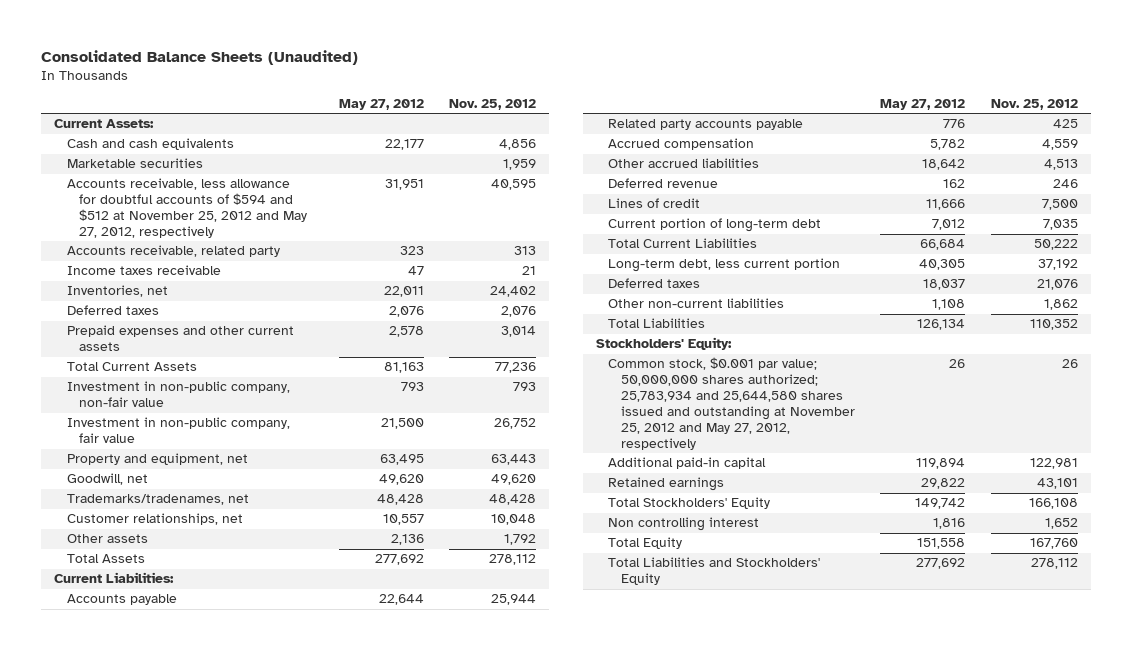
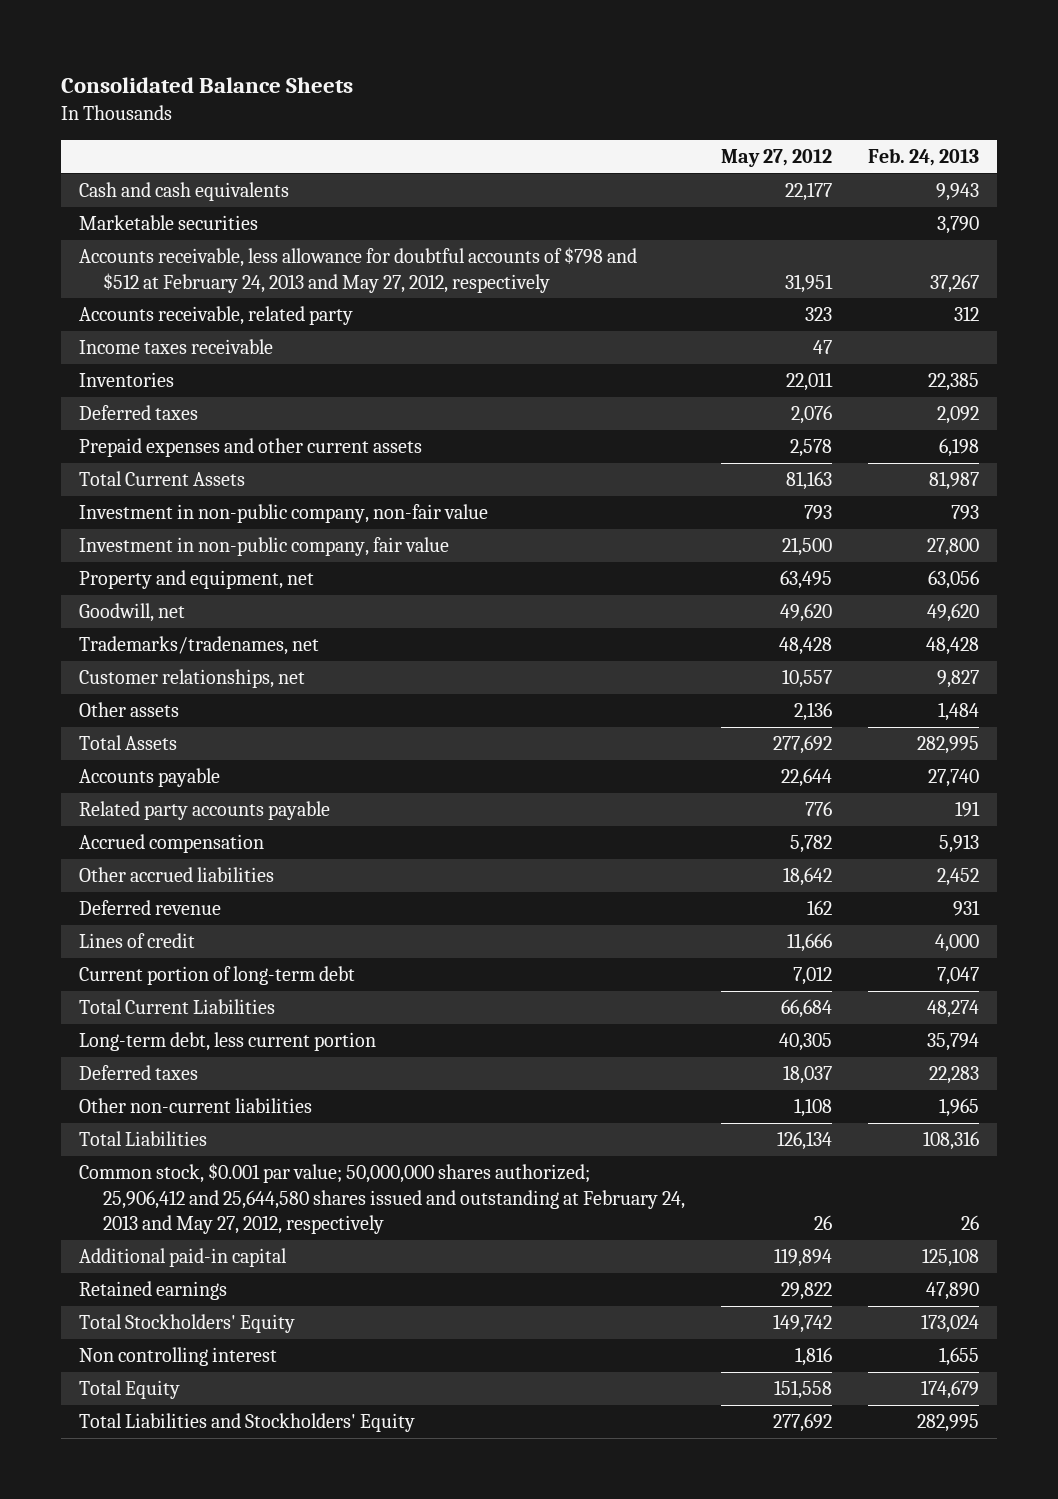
[41,50,359,66] Consolidated Balance Sheets (Unaudited) -> [61,76,354,93] Consolidated Balance Sheets
[449,99,537,111] Nov. 25, 2012 -> none
none -> [867,148,979,167] Feb. 24, 2013
[54,119,155,129] Current Assets: -> none
[66,178,307,239] Accounts receivable, less allowance for doubtful accounts of $594 and $512 at November 25, 2012 and May 27, 2012, respectively -> [79,247,638,293] Accounts receivable, less allowance for doubtful accounts of $798 and $512 at February 24, 2013 and May 27, 2012, respectively
[66,285,168,298] Inventories, net -> [79,372,175,388] Inventories
[54,572,175,584] Current Liabilities: -> none
[595,337,732,351] Stockholders' Equity: -> none
[608,357,855,450] Common stock, $0.001 par value; 50,000,000 shares authorized; 25,783,934 and 25,644,580 shares issued and outstanding at November 25, 2012 and May 27, 2012, respectively -> [79,1163,686,1235] Common stock, $0.001 par value; 50,000,000 shares authorized; 25,906,412 and 25,644,580 shares issued and outstanding at February 24, 2013 and May 27, 2012, respectively

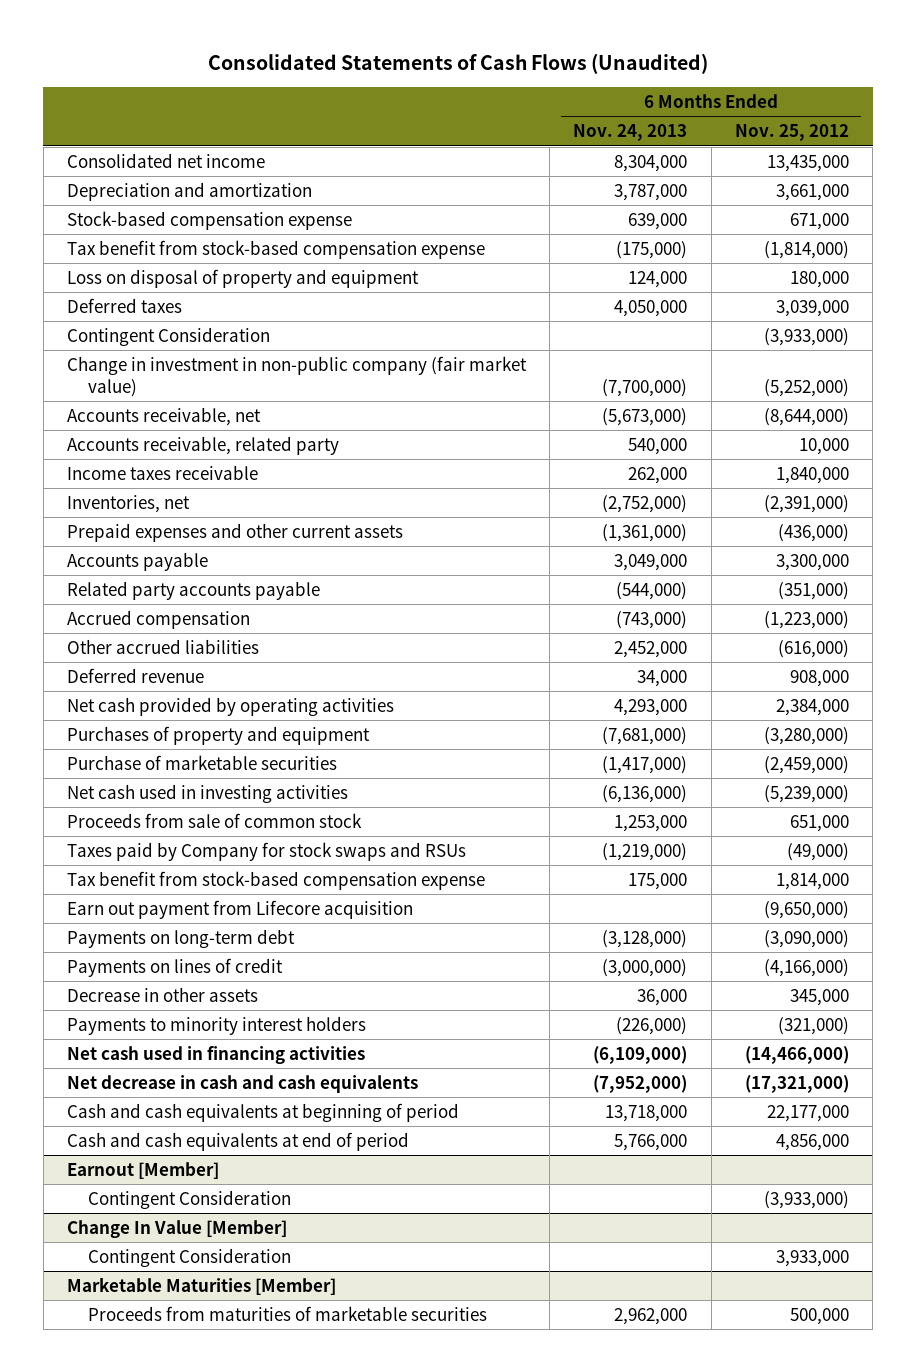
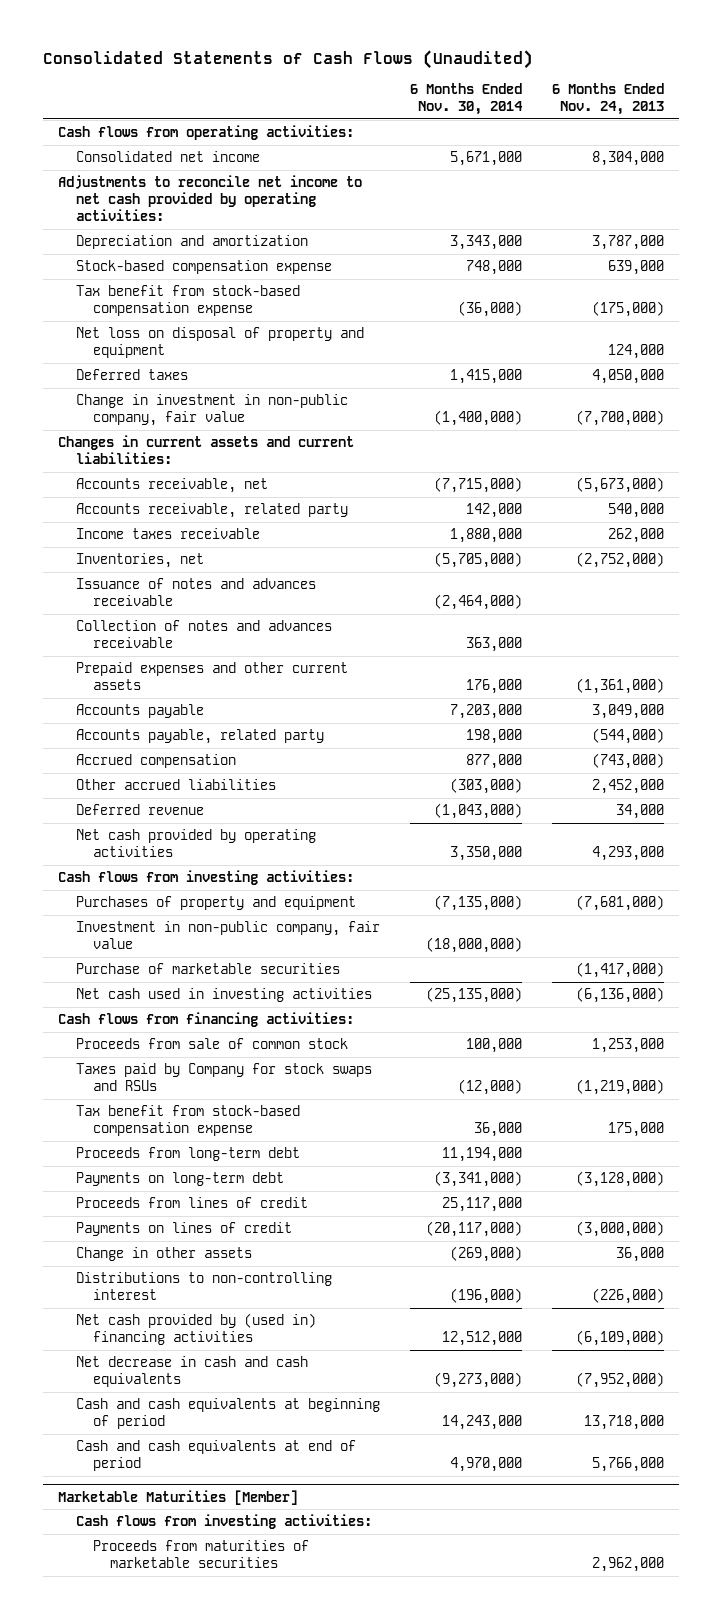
[734,124,849,142] Nov. 25, 2012 -> none
none -> [409,83,523,116] 6 Months Ended Nov. 30, 2014
none -> [58,125,355,141] Cash flows from operating activities:
none -> [58,175,363,222] Adjustments to reconcile net income to net cash provided by operating activities:
[66,268,419,288] Loss on disposal of property and equipment -> [75,327,364,359] Net loss on disposal of property and equipment
[66,326,270,346] Contingent Consideration -> none
[66,355,527,397] Change in investment in non-public company (fair market value) -> [75,394,348,427] Change in investment in non-public company, fair value
none -> [58,435,355,465] Changes in current assets and current liabilities:
none -> [75,578,316,607] Issuance of notes and advances receivable
none -> [75,620,332,649] Collection of notes and advances receivable
[66,580,320,600] Related party accounts payable -> [75,729,324,745] Accounts payable, related party
none -> [58,870,355,886] Cash flows from investing activities:
none -> [75,921,380,950] Investment in non-public company, fair value
none -> [58,1012,355,1028] Cash flows from financing activities:
[66,899,413,919] Earn out payment from Lifecore acquisition -> none
none -> [75,1147,300,1162] Proceeds from long-term debt
none -> [75,1197,308,1209] Proceeds from lines of credit
[66,986,258,1002] Decrease in other assets -> [75,1247,252,1262] Change in other assets
[66,1015,366,1035] Payments to minority interest holders -> [75,1272,332,1301] Distributions to non-controlling interest
[66,1045,365,1064] Net cash used in financing activities -> [75,1313,316,1346] Net cash provided by (used in) financing activities
[66,1161,219,1179] Earnout [Member] -> none
[87,1189,291,1209] Contingent Consideration -> none
[66,1219,287,1238] Change In Value [Member] -> none
[87,1247,291,1267] Contingent Consideration -> none
none -> [75,1514,372,1530] Cash flows from investing activities:

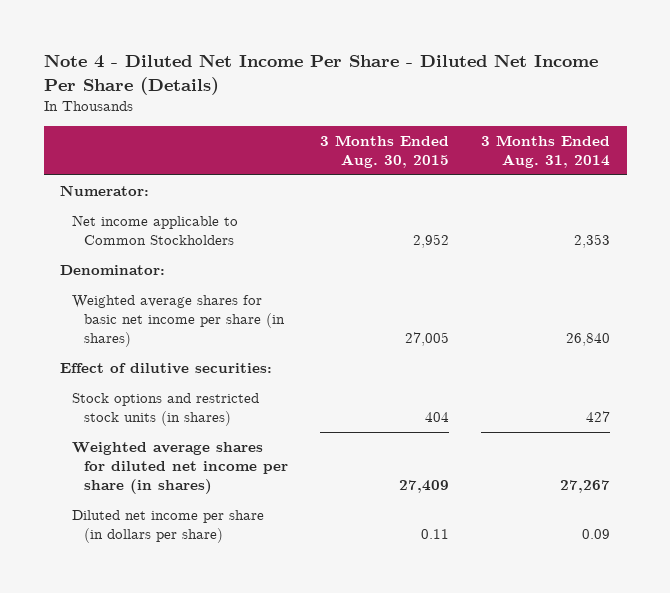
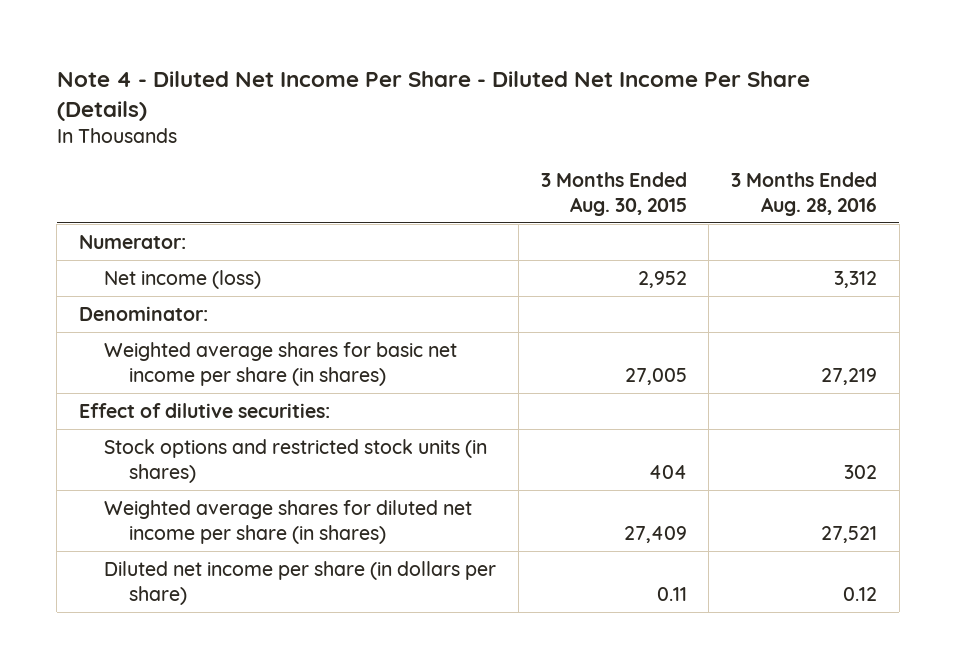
[481,135,611,169] 3 Months Ended Aug. 31, 2014 -> none
none -> [731,171,878,217] 3 Months Ended Aug. 28, 2016
[71,215,238,245] Net income applicable to Common Stockholders -> [103,269,261,289] Net income (loss)

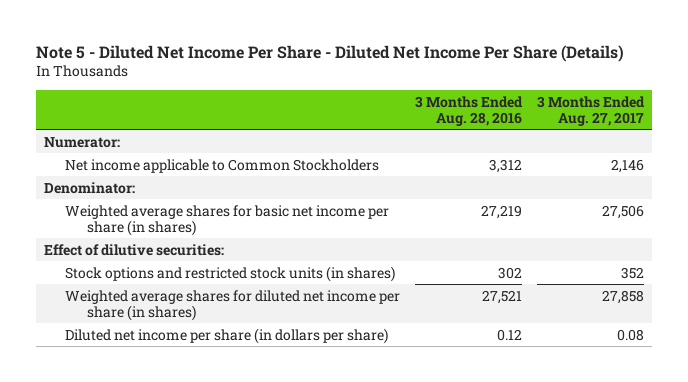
[56,70,810,121] Note 4 - Diluted Net Income Per Share - Diluted Net Income Per Share (Details) -> [36,44,625,62] Note 5 - Diluted Net Income Per Share - Diluted Net Income Per Share (Details)
[540,171,687,217] 3 Months Ended Aug. 30, 2015 -> none
none -> [537,95,646,126] 3 Months Ended Aug. 27, 2017
[103,269,261,289] Net income (loss) -> [65,158,380,173] Net income applicable to Common Stockholders

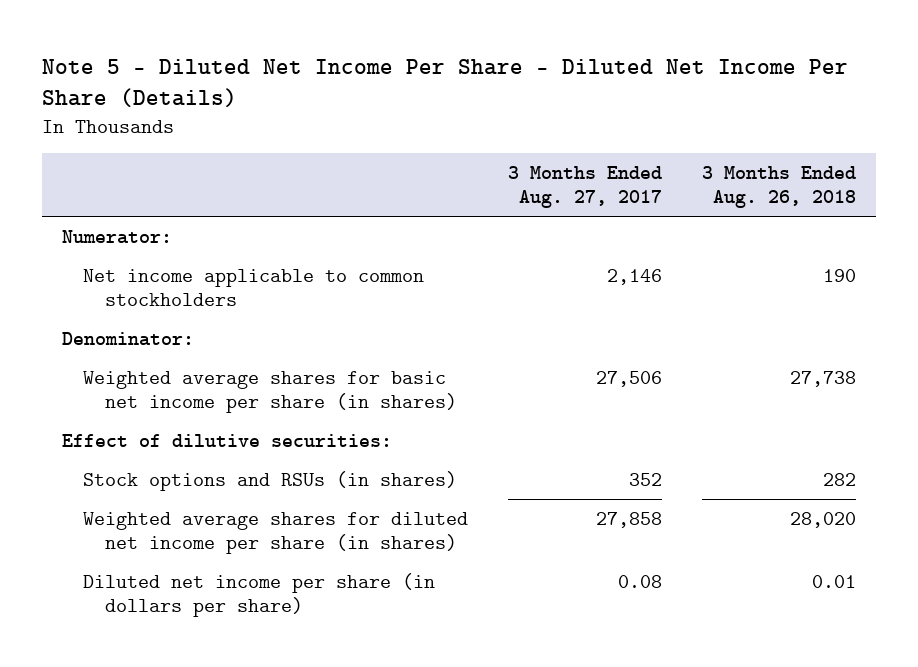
[415,95,524,126] 3 Months Ended Aug. 28, 2016 -> none
none -> [701,165,856,209] 3 Months Ended Aug. 26, 2018
[65,158,380,173] Net income applicable to Common Stockholders -> [83,268,425,307] Net income applicable to common stockholders
[65,265,396,282] Stock options and restricted stock units (in shares) -> [83,470,458,491] Stock options and RSUs (in shares)

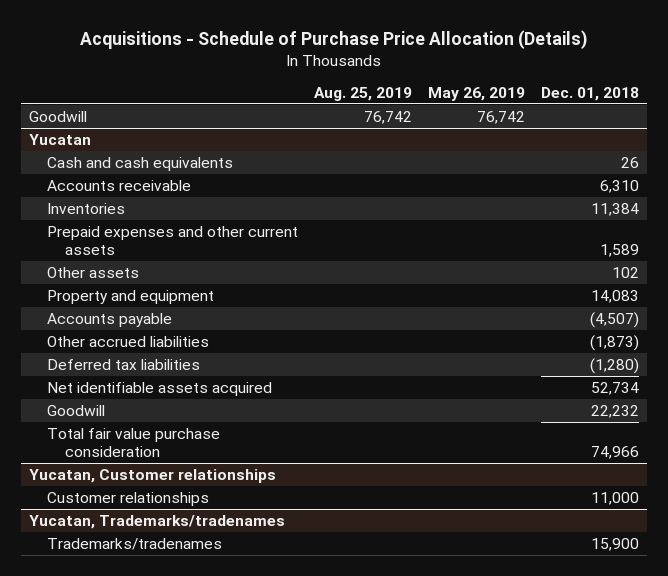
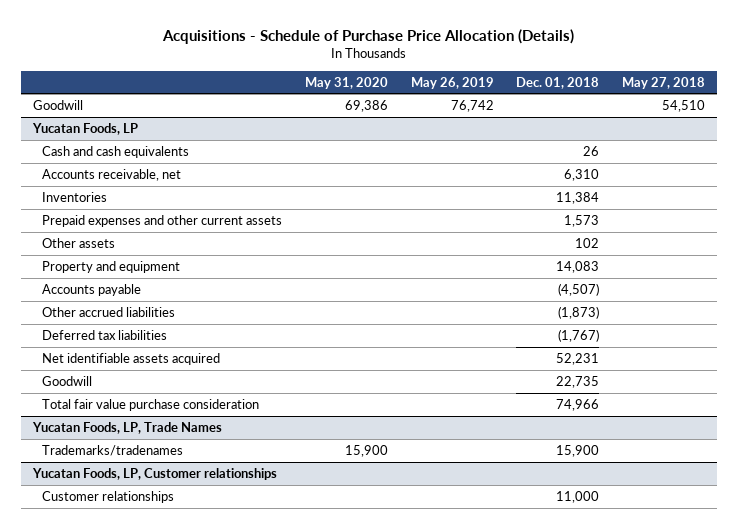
[314,87,413,102] Aug. 25, 2019 -> none
none -> [304,76,388,89] May 31, 2020
none -> [622,76,706,89] May 27, 2018
[29,133,92,145] Yucatan -> [31,123,138,136] Yucatan Foods, LP
[47,179,192,191] Accounts receivable -> [41,169,181,182] Accounts receivable, net
[600,243,640,257] 1,589 -> [564,215,600,228] 1,573
[590,357,640,374] (1,280) -> [558,329,600,343] (1,767)
[591,381,640,395] 52,734 -> [556,353,600,366] 52,231
[591,404,640,418] 22,232 -> [556,376,600,389] 22,735
[29,468,277,483] Yucatan, Customer relationships -> none
[47,491,210,506] Customer relationships -> none
[29,514,286,529] Yucatan, Trademarks/tradenames -> none
none -> [31,422,222,435] Yucatan Foods, LP, Trade Names
none -> [31,468,277,481] Yucatan Foods, LP, Customer relationships
none -> [41,491,174,504] Customer relationships

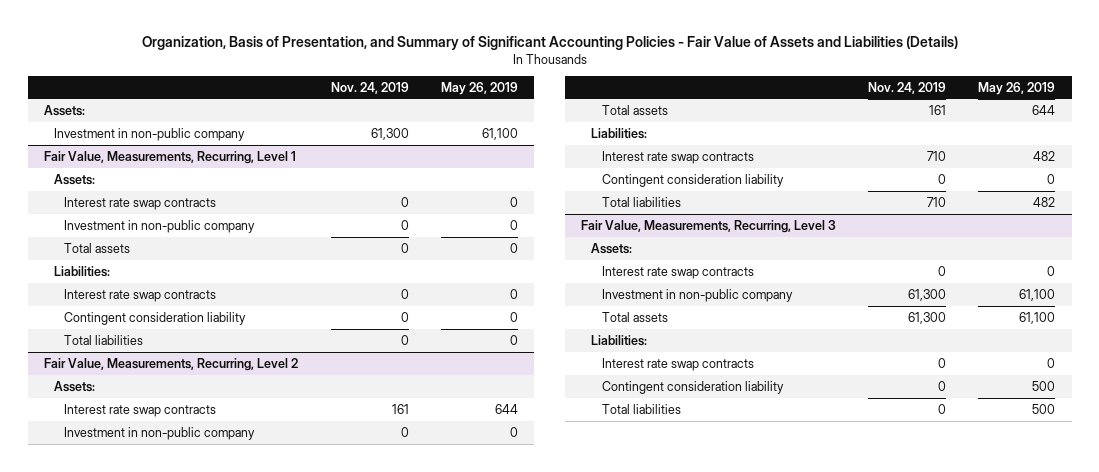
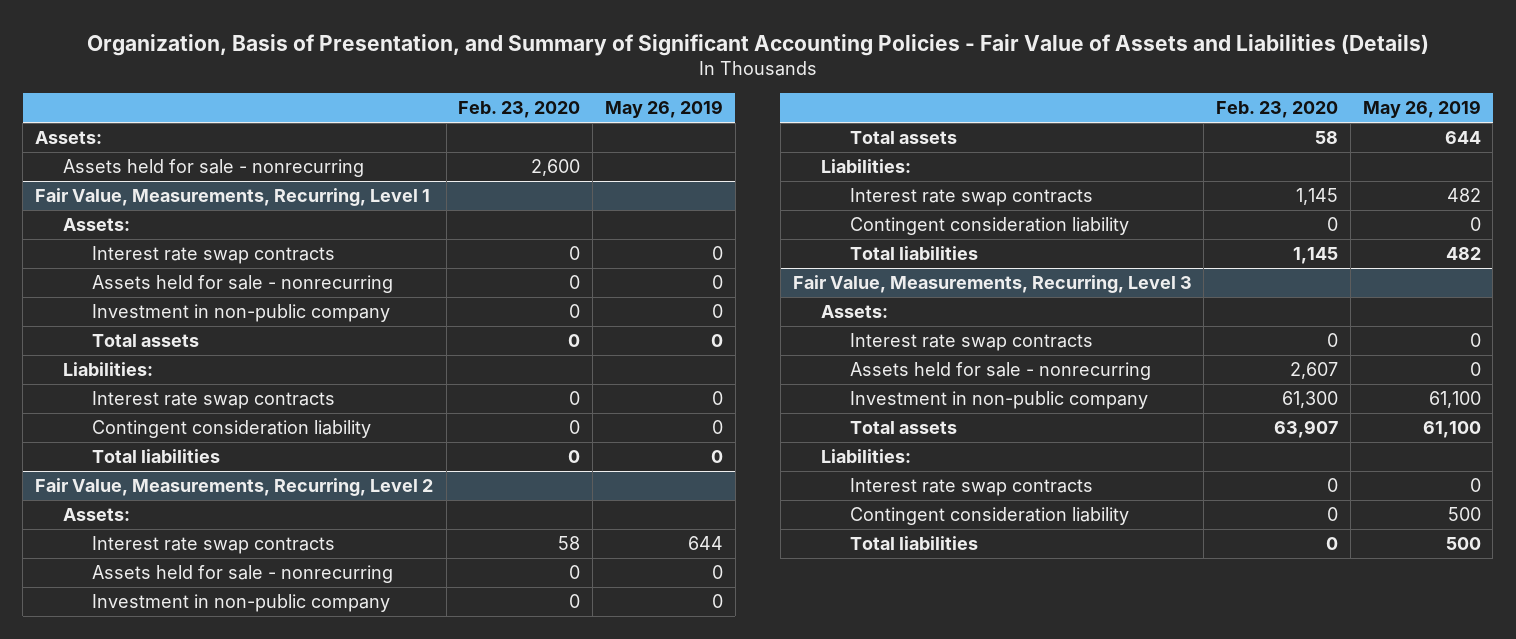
[331,81,410,94] Nov. 24, 2019 -> none
none -> [458,101,581,119] Feb. 23, 2020
[54,127,246,141] Investment in non-public company -> none
none -> [63,159,365,178] Assets held for sale - nonrecurring
none -> [92,275,394,294] Assets held for sale - nonrecurring
none -> [92,565,394,584] Assets held for sale - nonrecurring
none -> [849,362,1151,381] Assets held for sale - nonrecurring

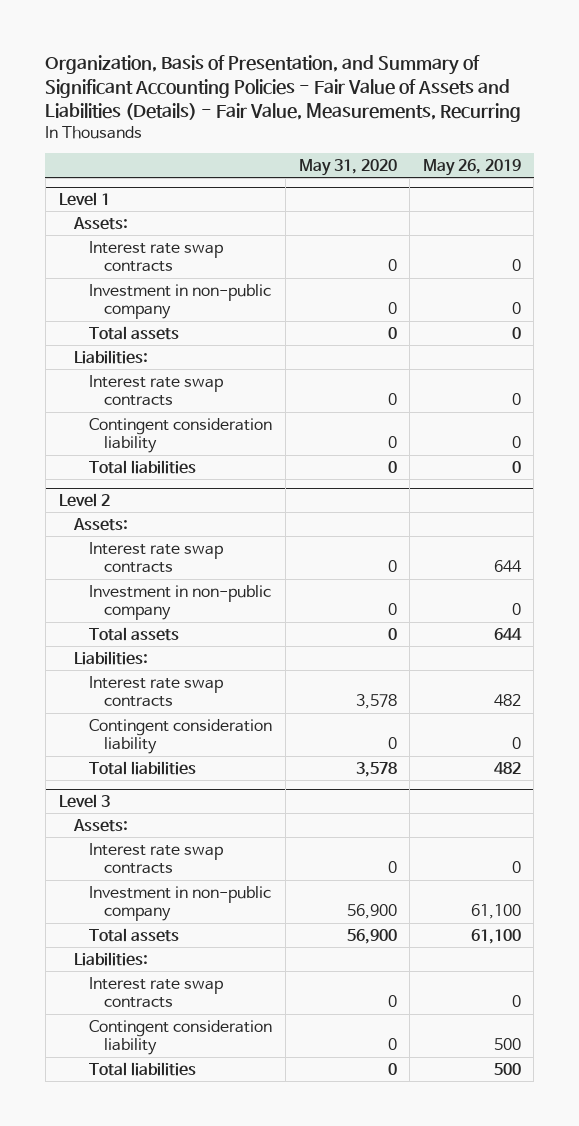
[86,33,1429,56] Organization, Basis of Presentation, and Summary of Significant Accounting Policies - Fair Value of Assets and Liabilities (Details) -> [45,55,522,122] Organization, Basis of Presentation, and Summary of Significant Accounting Policies - Fair Value of Assets and Liabilities (Details) - Fair Value, Measurements, Recurring
[458,101,581,119] Feb. 23, 2020 -> none
none -> [298,158,397,176] May 31, 2020
[34,131,102,145] Assets: -> none
[63,159,365,178] Assets held for sale - nonrecurring -> none
[34,188,430,207] Fair Value, Measurements, Recurring, Level 1 -> none
none -> [58,191,110,206] Level 1
[92,275,394,294] Assets held for sale - nonrecurring -> none
[34,478,433,497] Fair Value, Measurements, Recurring, Level 2 -> none
none -> [58,492,110,507] Level 2
[92,565,394,584] Assets held for sale - nonrecurring -> none
[792,275,1192,294] Fair Value, Measurements, Recurring, Level 3 -> none
none -> [58,793,110,808] Level 3
[849,362,1151,381] Assets held for sale - nonrecurring -> none

